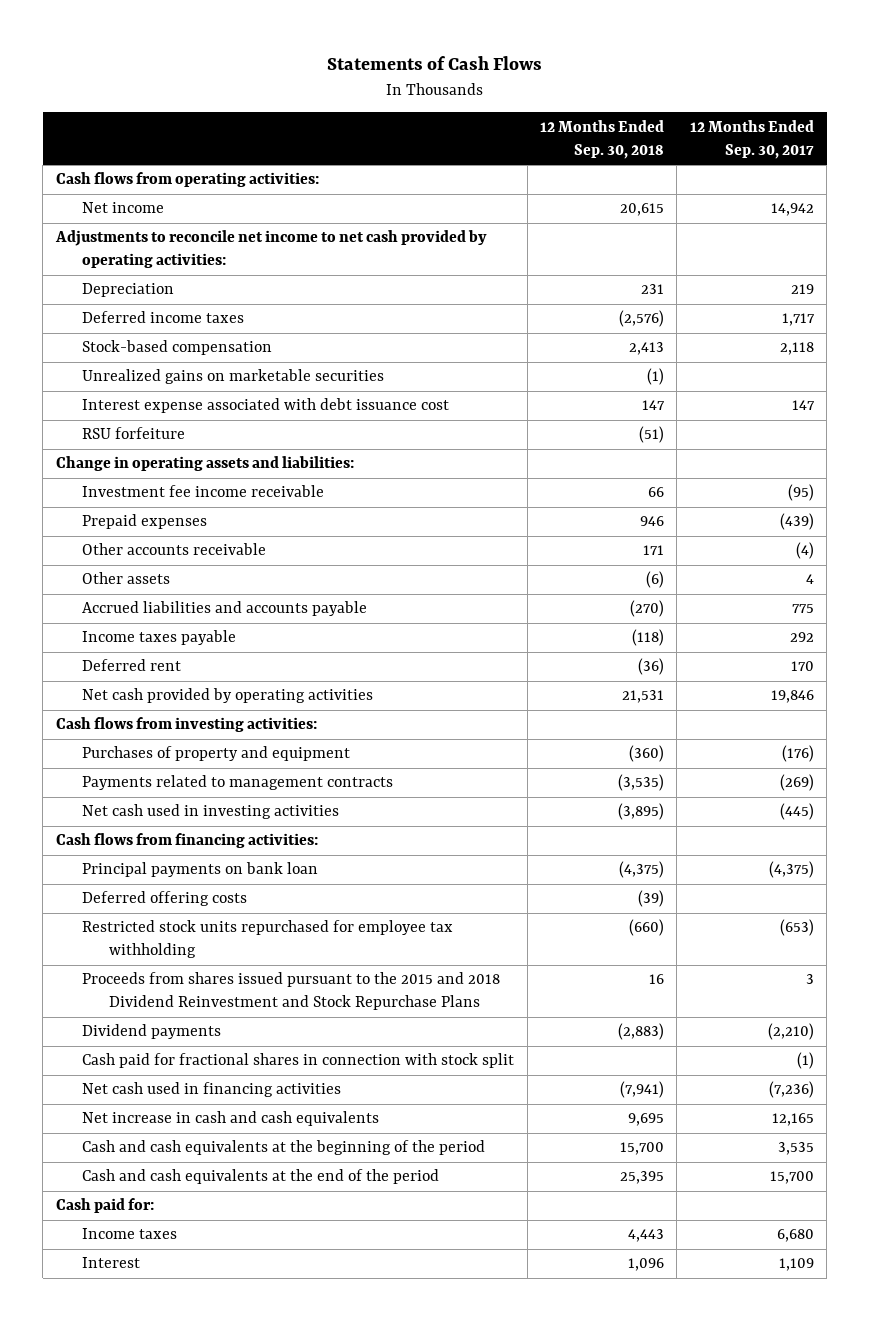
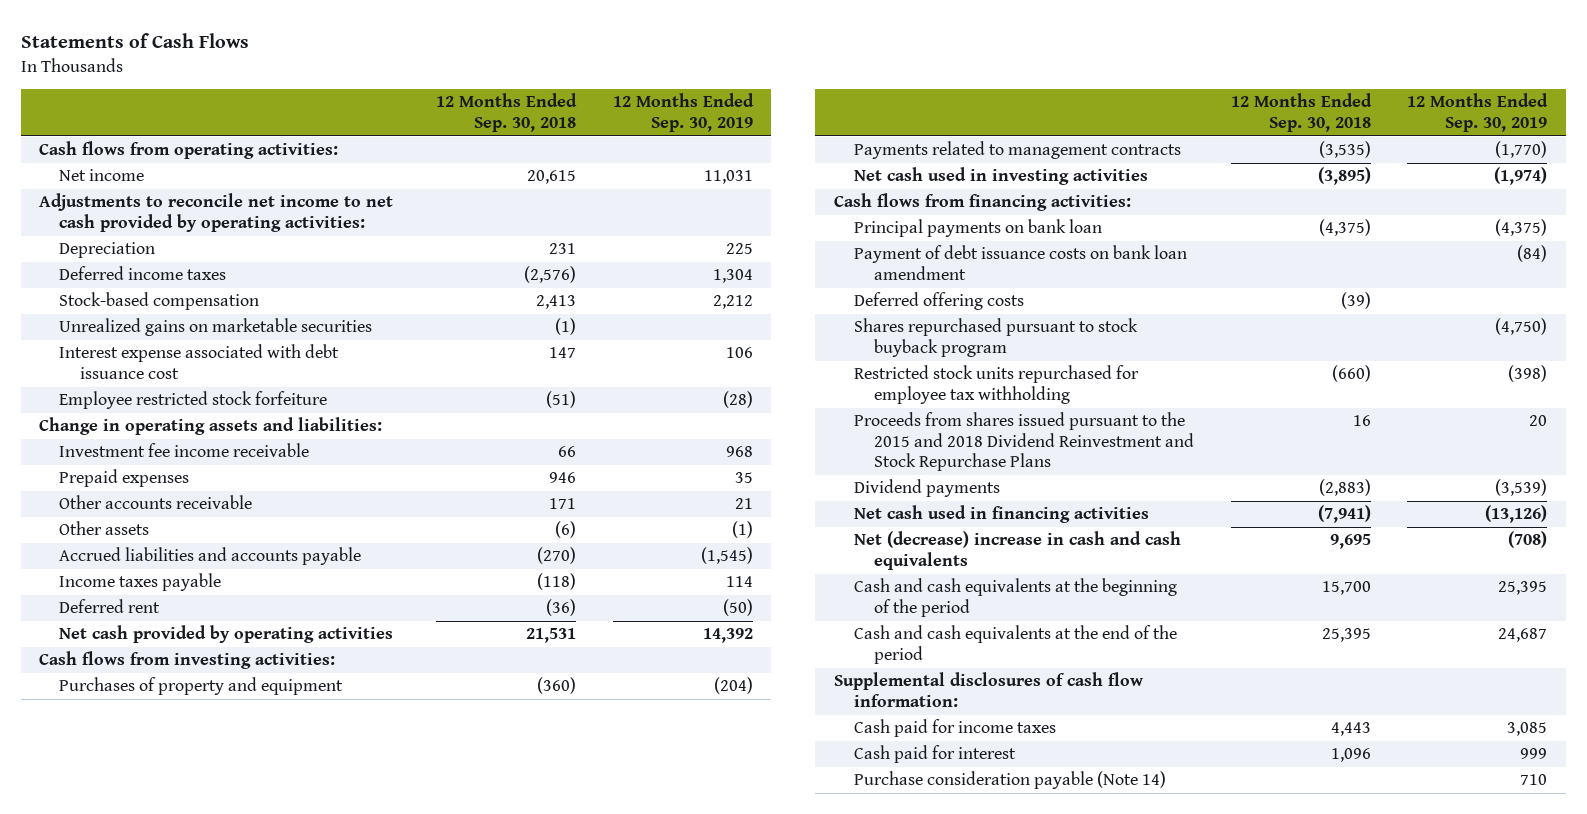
[689,119,814,159] 12 Months Ended Sep. 30, 2017 -> none
none -> [613,93,755,132] 12 Months Ended Sep. 30, 2019
[82,427,186,440] RSU forfeiture -> [59,391,328,410] Employee restricted stock forfeiture
none -> [853,245,1187,280] Payment of debt issuance costs on bank loan amendment
none -> [853,318,1138,357] Shares repurchased pursuant to stock buyback program
[82,1053,515,1069] Cash paid for fractional shares in connection with stock split -> none
[82,1111,380,1127] Net increase in cash and cash equivalents -> [853,531,1181,570] Net (decrease) increase in cash and cash equivalents
[55,1198,154,1214] Cash paid for: -> none
none -> [833,672,1143,707] Supplemental disclosures of cash flow information:
[82,1228,178,1240] Income taxes -> [853,719,1056,738] Cash paid for income taxes
[82,1257,141,1269] Interest -> [853,745,1016,764] Cash paid for interest
none -> [853,771,1166,790] Purchase consideration payable (Note 14)

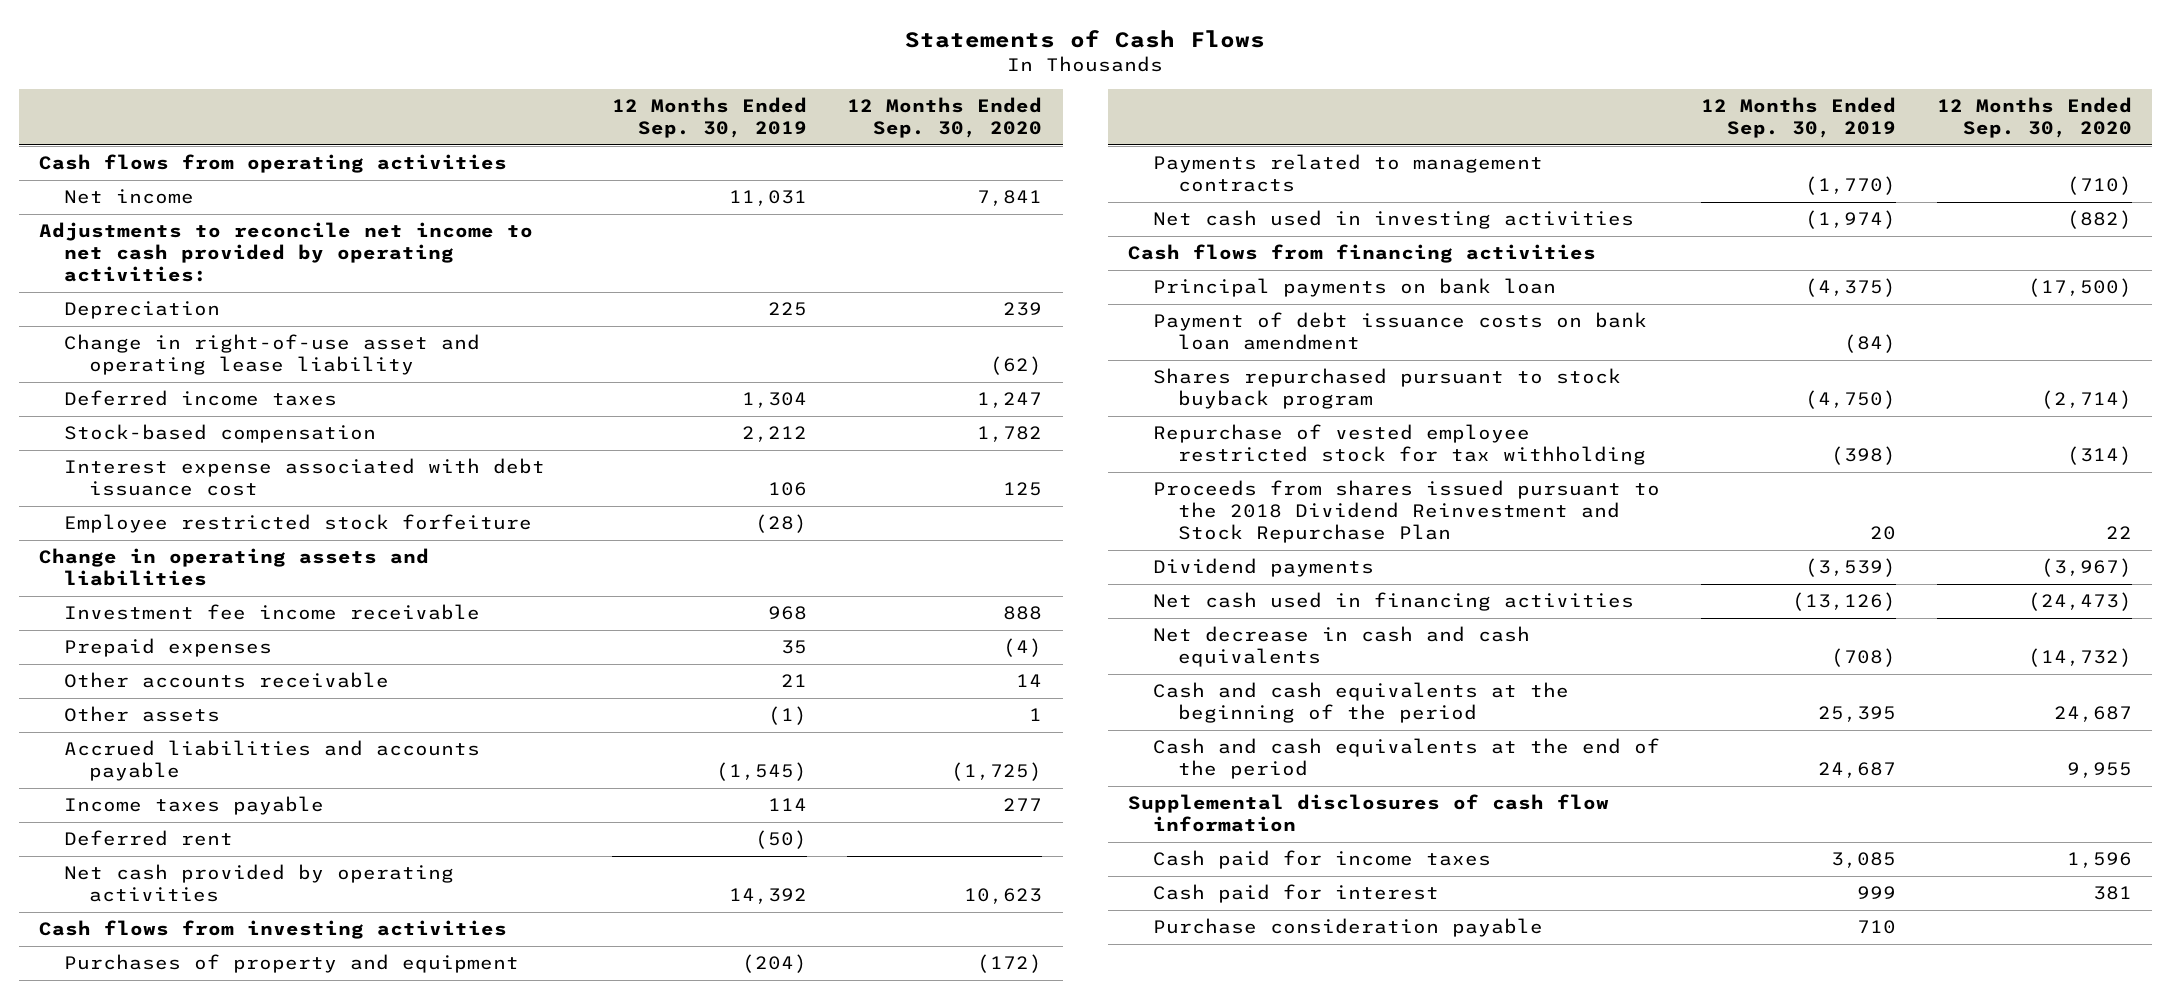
[436,93,578,132] 12 Months Ended Sep. 30, 2018 -> none
none -> [847,97,1043,139] 12 Months Ended Sep. 30, 2020
[39,141,339,160] Cash flows from operating activities: -> [38,154,507,174] Cash flows from operating activities
none -> [63,334,480,376] Change in right-of-use asset and operating lease liability
[59,318,373,337] Unrealized gains on marketable securities -> none
[39,417,383,436] Change in operating assets and liabilities: -> [38,548,429,587] Change in operating assets and liabilities
[39,651,336,670] Cash flows from investing activities: -> [38,920,507,940] Cash flows from investing activities
[833,193,1131,212] Cash flows from financing activities: -> [1128,244,1597,264] Cash flows from financing activities
[853,292,1024,311] Deferred offering costs -> none
[853,365,1139,404] Restricted stock units repurchased for employee tax withholding -> [1153,424,1646,466] Repurchase of vested employee restricted stock for tax withholding
[853,412,1194,472] Proceeds from shares issued pursuant to the 2015 and 2018 Dividend Reinvestment and Stock Repurchase Plans -> [1153,480,1661,544] Proceeds from shares issued pursuant to the 2018 Dividend Reinvestment and Stock Repurchase Plan
[853,531,1181,570] Net (decrease) increase in cash and cash equivalents -> [1153,626,1531,668] Net decrease in cash and cash equivalents
[833,672,1143,707] Supplemental disclosures of cash flow information: -> [1128,794,1610,833] Supplemental disclosures of cash flow information
[853,771,1166,790] Purchase consideration payable (Note 14) -> [1153,918,1544,938] Purchase consideration payable

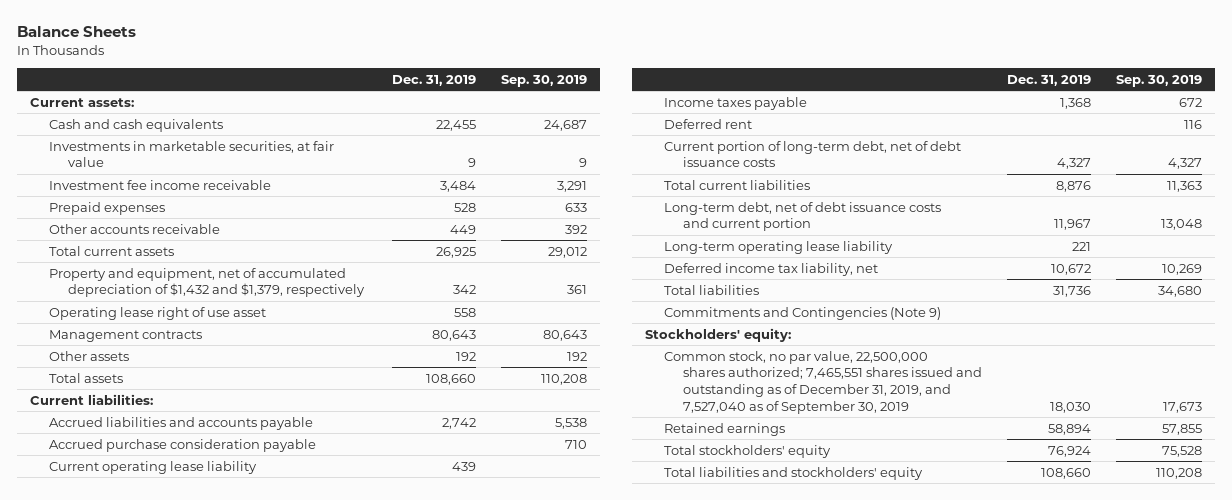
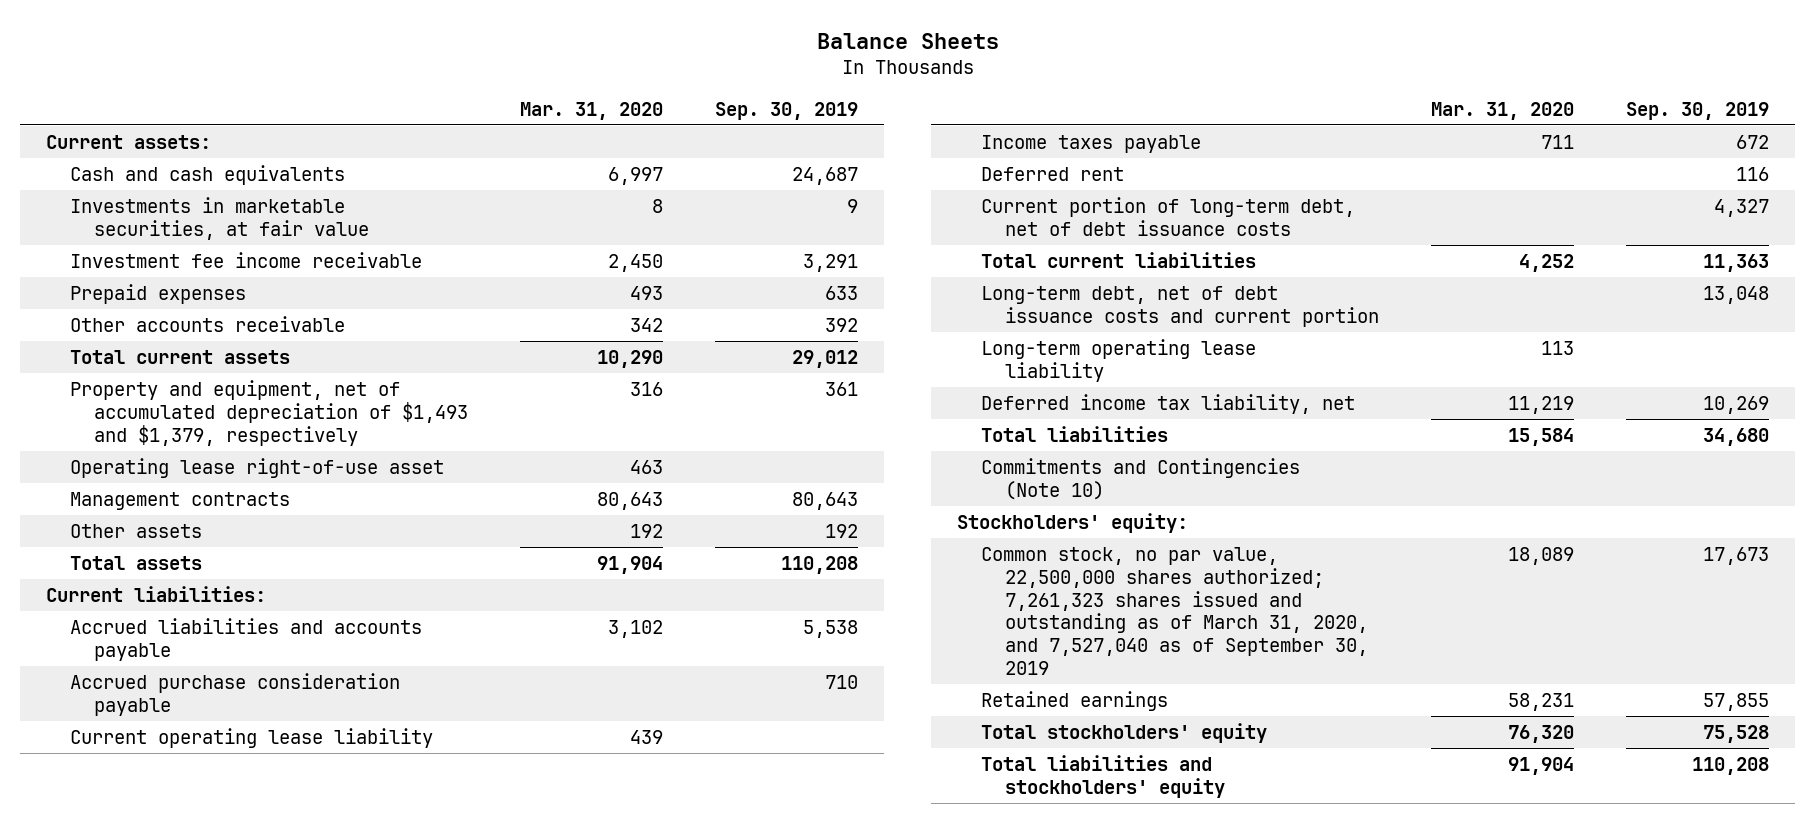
[391,74,476,86] Dec. 31, 2019 -> none
none -> [520,101,664,120] Mar. 31, 2020
[48,267,365,298] Property and equipment, net of accumulated depreciation of $1,432 and $1,379, respectively -> [70,379,469,446] Property and equipment, net of accumulated depreciation of $1,493 and $1,379, respectively
[48,306,266,320] Operating lease right of use asset -> [70,457,445,478] Operating lease right-of-use asset
[663,306,941,320] Commitments and Contingencies (Note 9) -> [981,457,1301,500] Commitments and Contingencies (Note 10)
[663,350,982,414] Common stock, no par value, 22,500,000 shares authorized; 7,465,551 shares issued and outstanding as of December 31, 2019, and 7,527,040 as of September 30, 2019 -> [981,546,1369,676] Common stock, no par value, 22,500,000 shares authorized; 7,261,323 shares issued and outstanding as of March 31, 2020, and 7,527,040 as of September 30, 2019

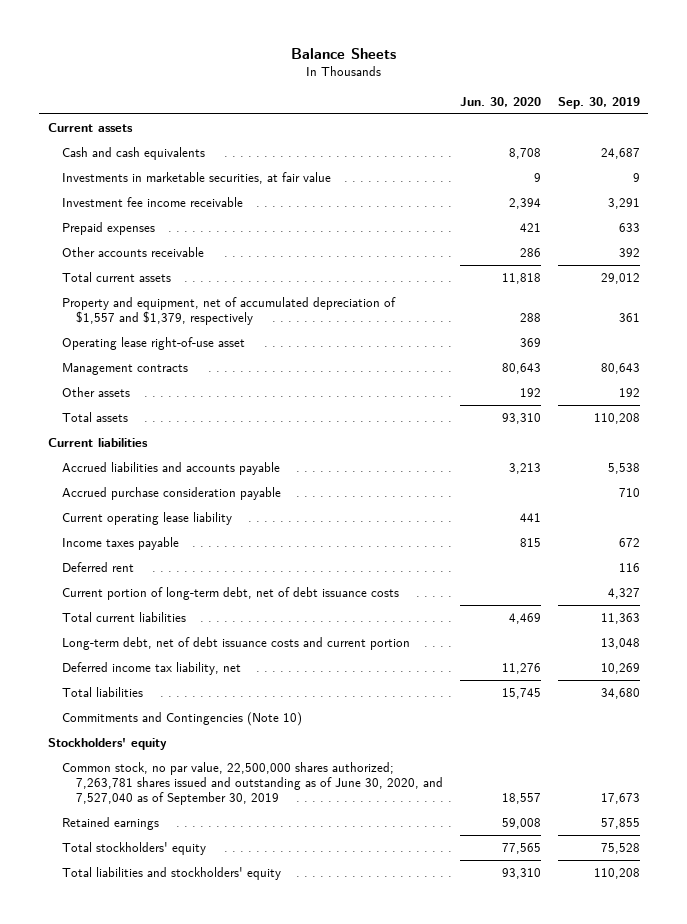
[520,101,664,120] Mar. 31, 2020 -> none
none -> [459,96,541,107] Jun. 30, 2020
[46,134,212,149] Current assets: -> [47,123,133,133] Current assets
[70,379,469,446] Property and equipment, net of accumulated depreciation of $1,493 and $1,379, respectively -> [61,297,396,325] Property and equipment, net of accumulated depreciation of $1,557 and $1,379, respectively
[46,585,267,602] Current liabilities: -> [47,438,148,448] Current liabilities
[981,338,1257,382] Long-term operating lease liability -> none
[956,512,1188,533] Stockholders' equity: -> [47,738,167,751] Stockholders' equity
[981,546,1369,676] Common stock, no par value, 22,500,000 shares authorized; 7,261,323 shares issued and outstanding as of March 31, 2020, and 7,527,040 as of September 30, 2019 -> [61,762,444,805] Common stock, no par value, 22,500,000 shares authorized; 7,263,781 shares issued and outstanding as of June 30, 2020, and 7,527,040 as of September 30, 2019

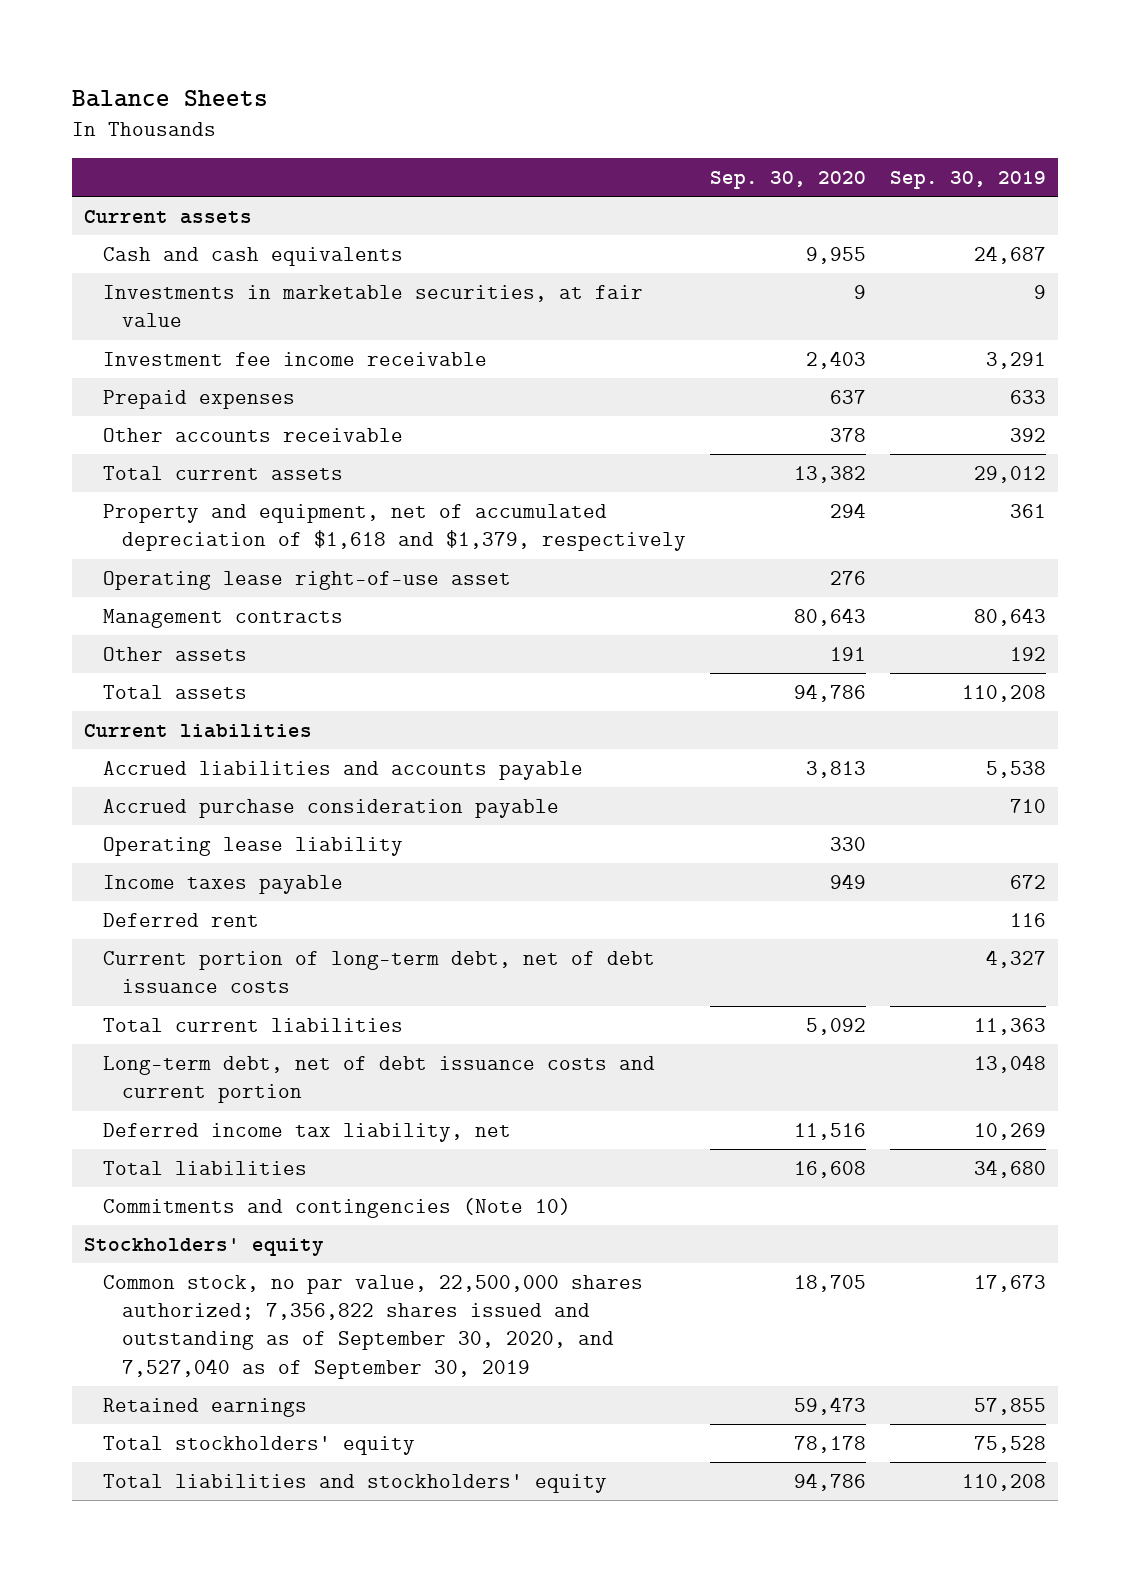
[459,96,541,107] Jun. 30, 2020 -> none
none -> [710,170,867,189] Sep. 30, 2020
[61,297,396,325] Property and equipment, net of accumulated depreciation of $1,557 and $1,379, respectively -> [102,503,687,552] Property and equipment, net of accumulated depreciation of $1,618 and $1,379, respectively
[61,512,232,526] Current operating lease liability -> [102,836,403,856] Operating lease liability
[61,712,302,727] Commitments and Contingencies (Note 10) -> [102,1197,571,1218] Commitments and contingencies (Note 10)
[61,762,444,805] Common stock, no par value, 22,500,000 shares authorized; 7,263,781 shares issued and outstanding as of June 30, 2020, and 7,527,040 as of September 30, 2019 -> [102,1274,643,1379] Common stock, no par value, 22,500,000 shares authorized; 7,356,822 shares issued and outstanding as of September 30, 2020, and 7,527,040 as of September 30, 2019

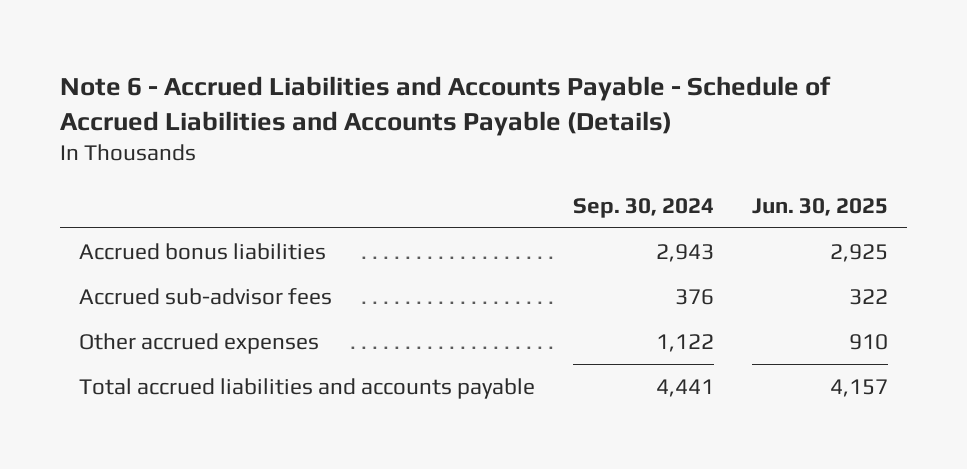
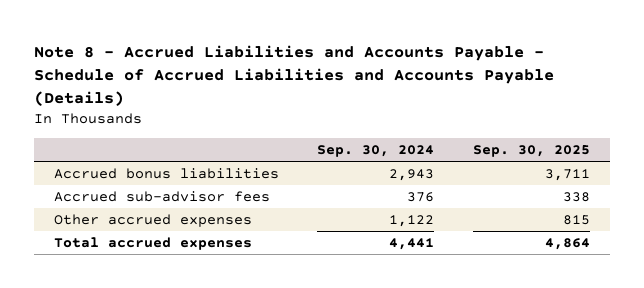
[59,75,831,136] Note 6 - Accrued Liabilities and Accounts Payable - Schedule of Accrued Liabilities and Accounts Payable (Details) -> [34,45,555,107] Note 8 - Accrued Liabilities and Accounts Payable - Schedule of Accrued Liabilities and Accounts Payable (Details)
[752,197,889,216] Jun. 30, 2025 -> none
none -> [473,144,591,157] Sep. 30, 2025
[78,377,535,399] Total accrued liabilities and accounts payable -> [53,237,252,251] Total accrued expenses

